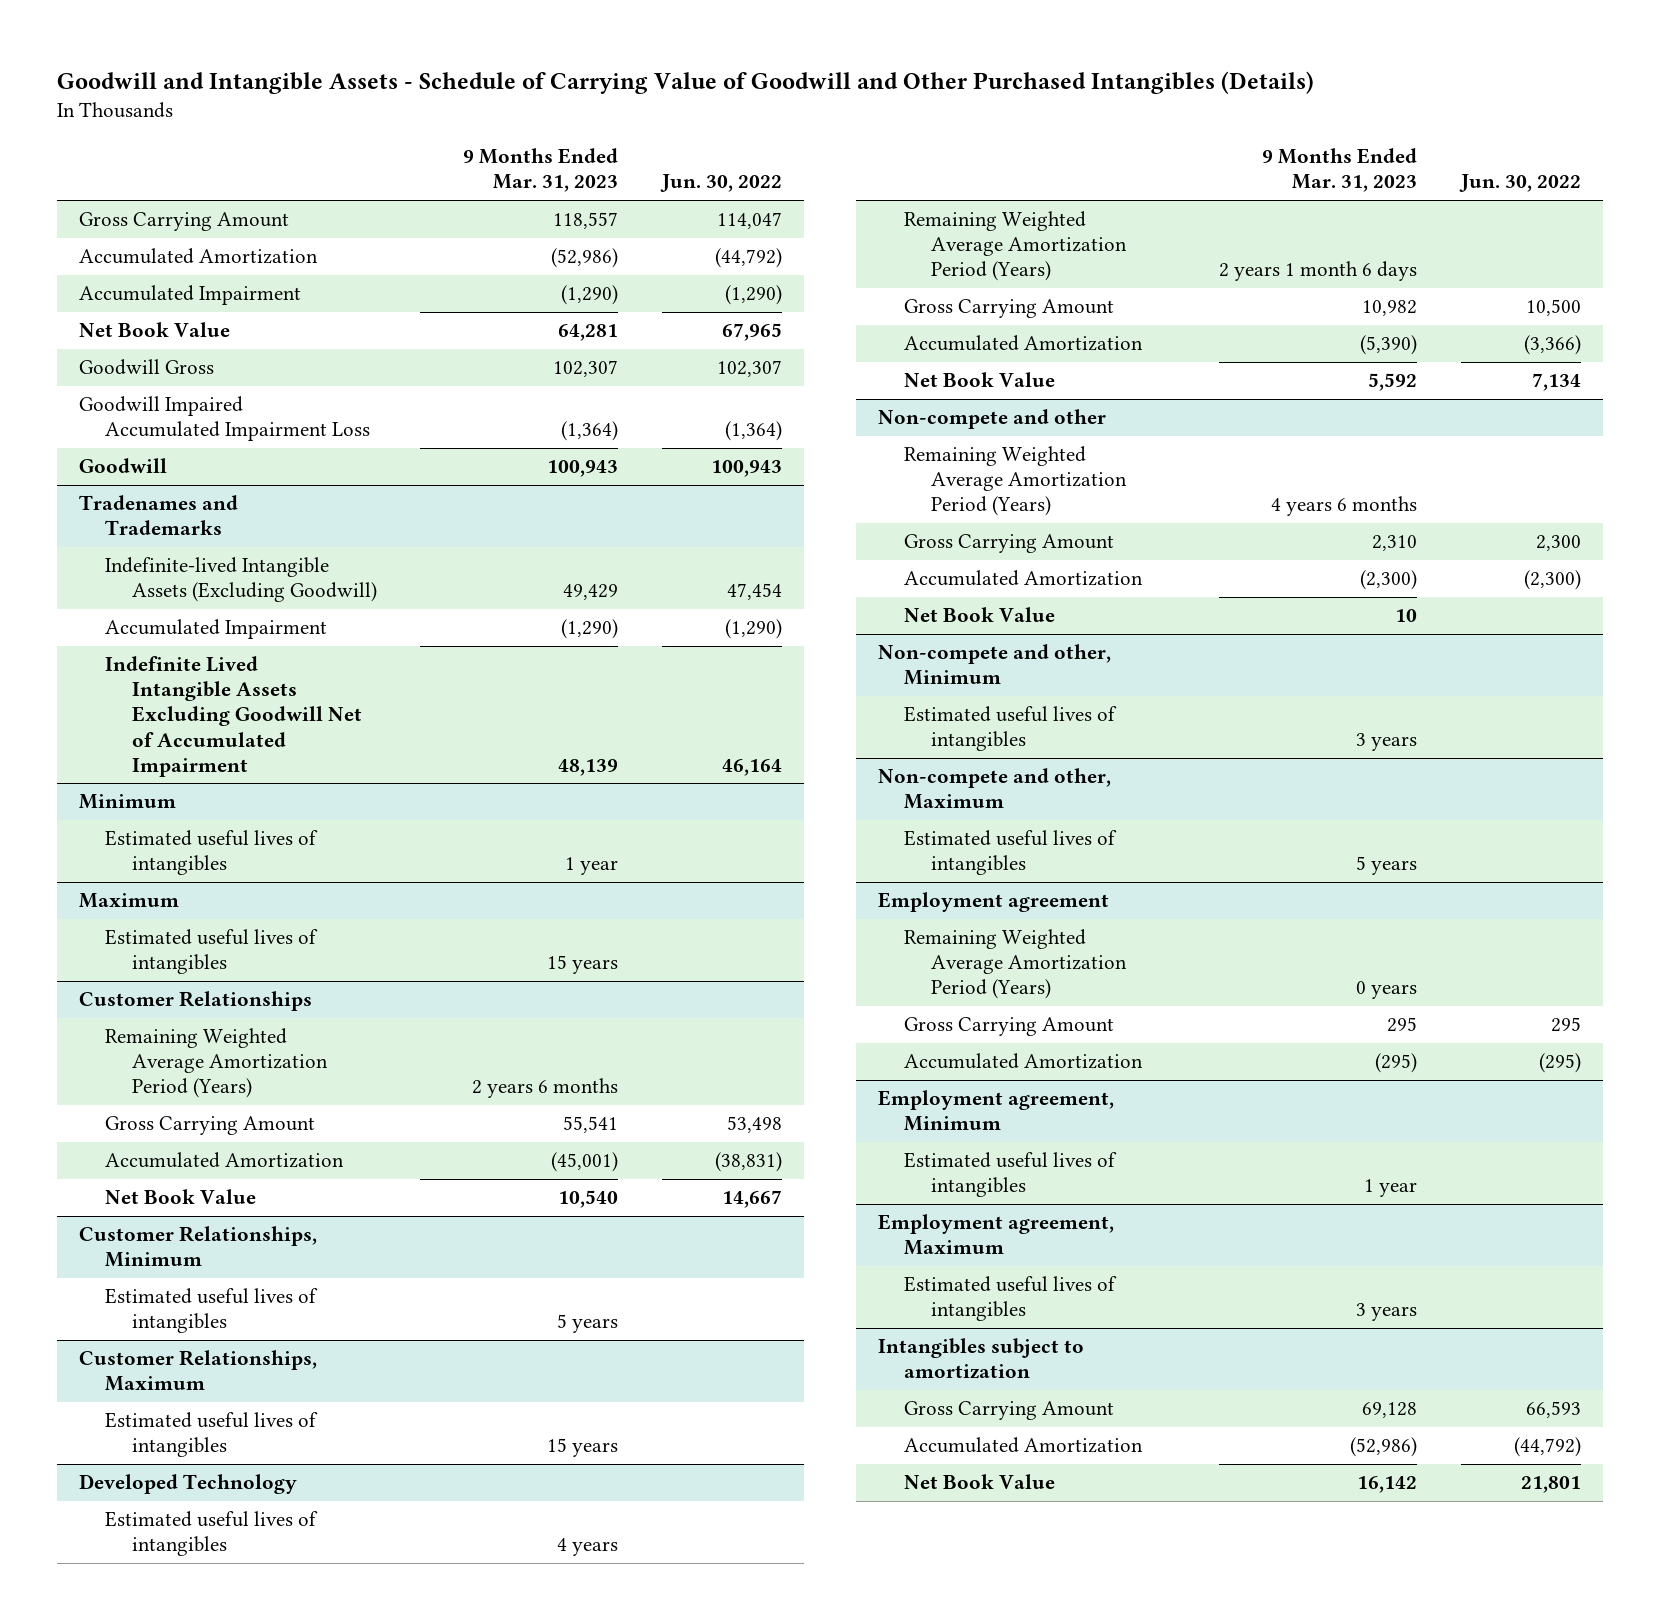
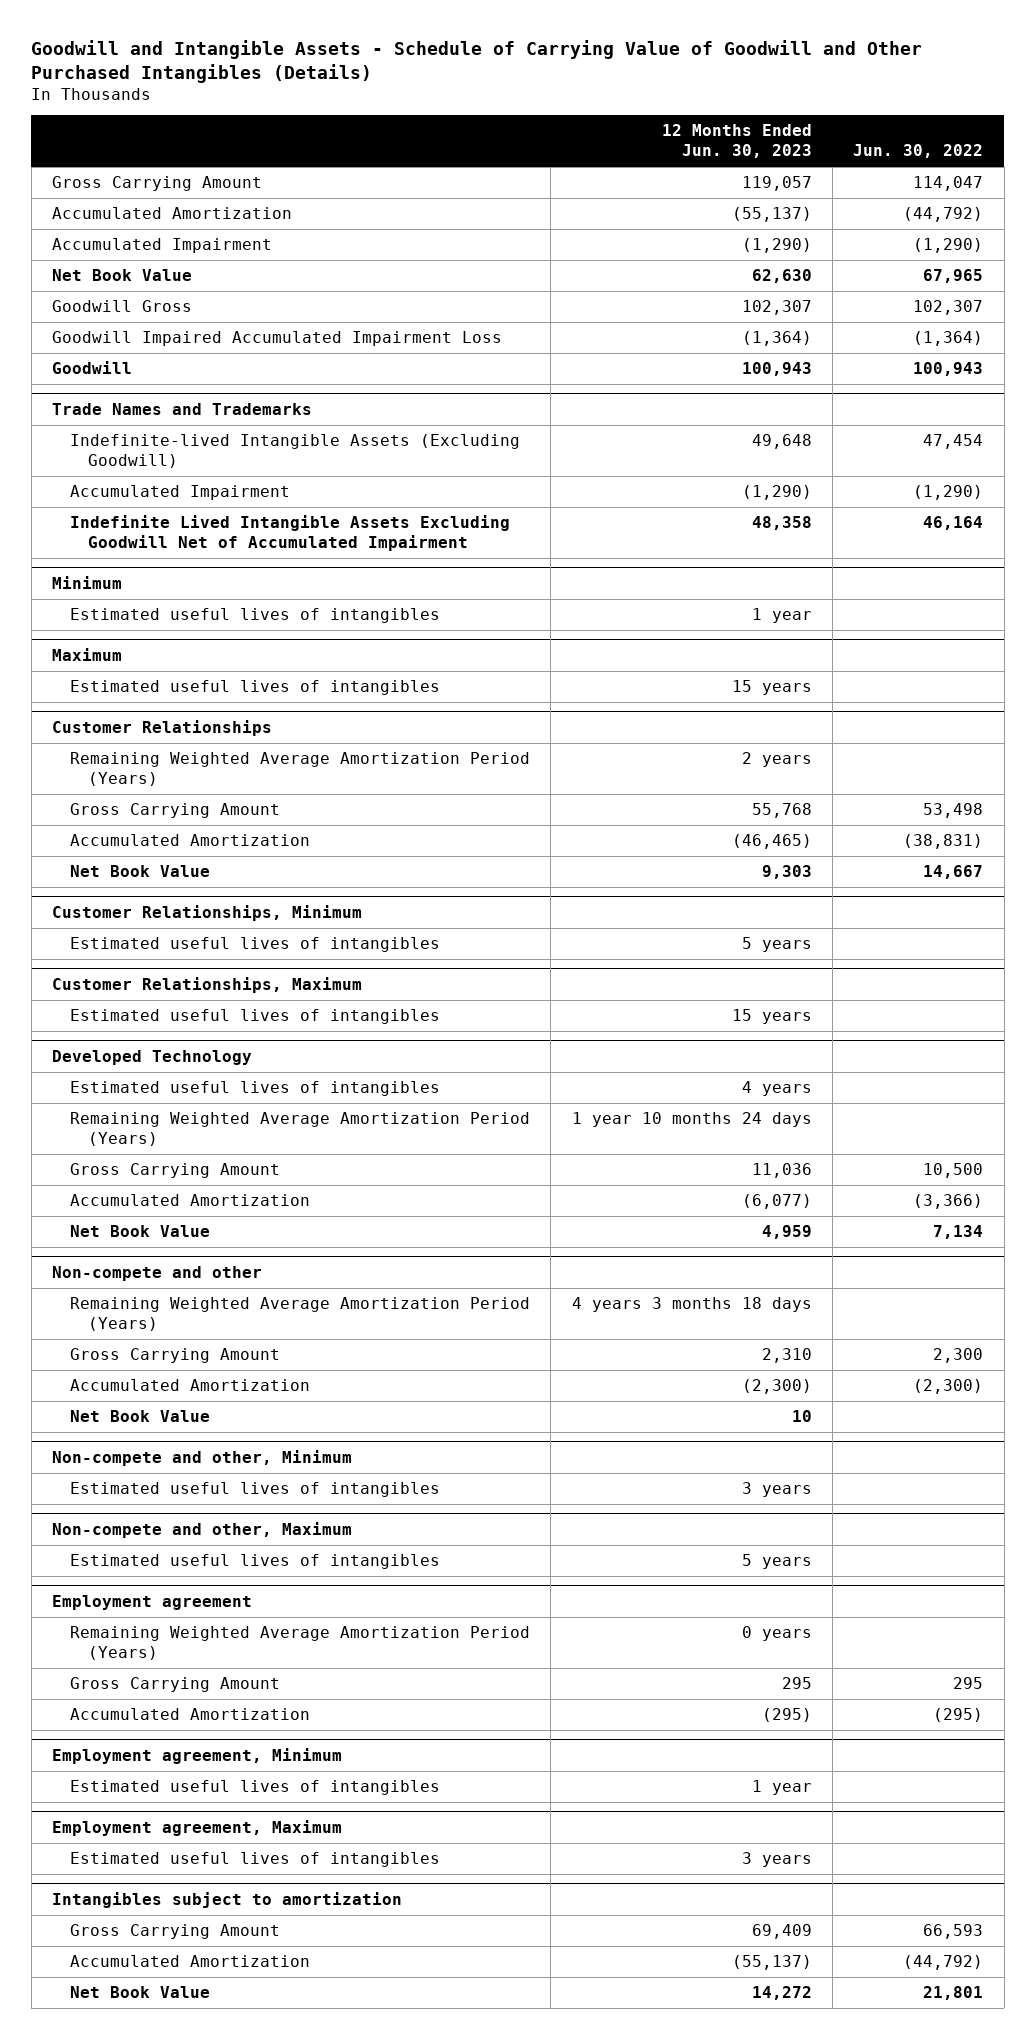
[463,148,619,193] 9 Months Ended Mar. 31, 2023 -> none
none -> [661,124,812,159] 12 Months Ended Jun. 30, 2023
[78,495,238,536] Tradenames and Trademarks -> [52,403,313,416] Trade Names and Trademarks

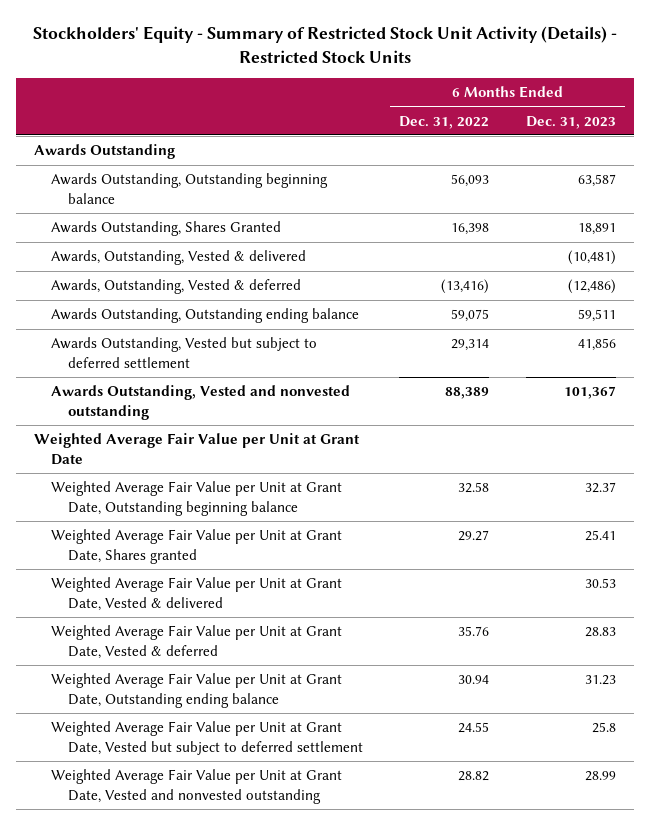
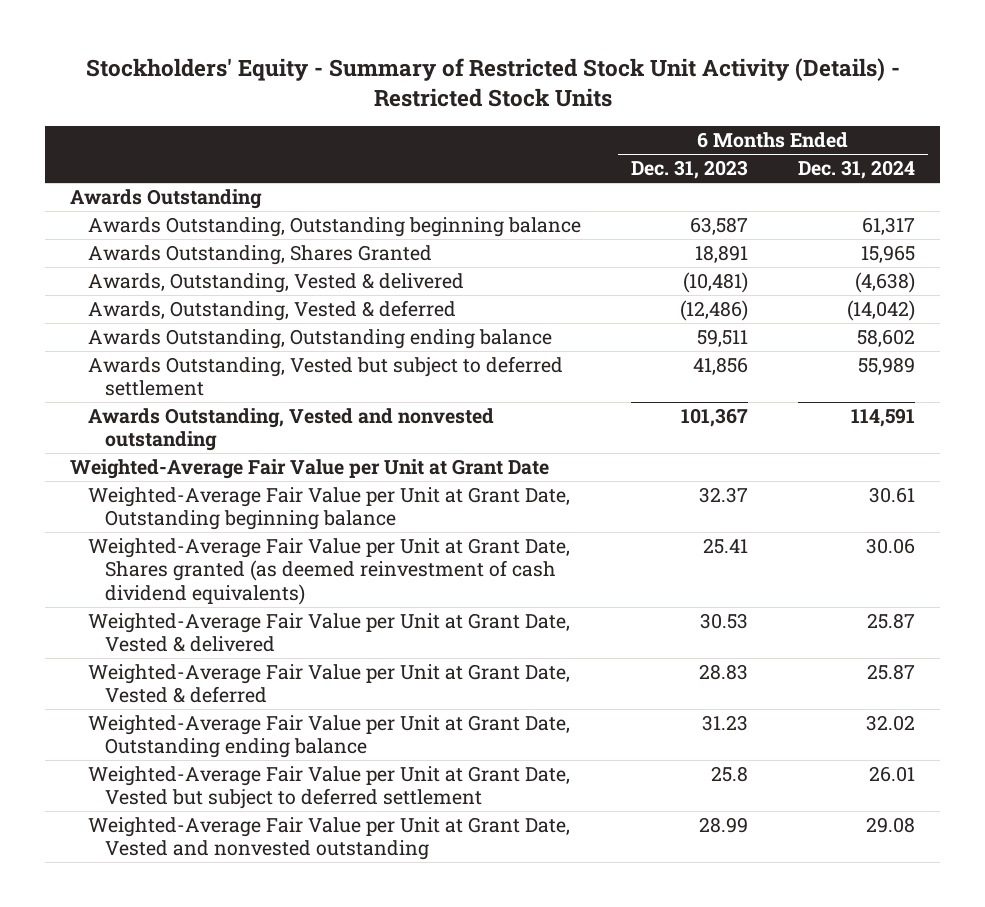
[399,115,490,129] Dec. 31, 2022 -> none
none -> [798,160,916,180] Dec. 31, 2024
[33,433,360,465] Weighted Average Fair Value per Unit at Grant Date -> [70,459,550,480] Weighted-Average Fair Value per Unit at Grant Date
[50,481,342,516] Weighted Average Fair Value per Unit at Grant Date, Outstanding beginning balance -> [87,487,570,531] Weighted-Average Fair Value per Unit at Grant Date, Outstanding beginning balance
[50,529,342,564] Weighted Average Fair Value per Unit at Grant Date, Shares granted -> [87,538,570,605] Weighted-Average Fair Value per Unit at Grant Date, Shares granted (as deemed reinvestment of cash dividend equivalents)
[50,577,342,611] Weighted Average Fair Value per Unit at Grant Date, Vested & delivered -> [87,613,570,653] Weighted-Average Fair Value per Unit at Grant Date, Vested & delivered
[50,625,342,659] Weighted Average Fair Value per Unit at Grant Date, Vested & deferred -> [87,664,570,704] Weighted-Average Fair Value per Unit at Grant Date, Vested & deferred
[50,673,342,708] Weighted Average Fair Value per Unit at Grant Date, Outstanding ending balance -> [87,715,570,759] Weighted-Average Fair Value per Unit at Grant Date, Outstanding ending balance
[50,721,364,755] Weighted Average Fair Value per Unit at Grant Date, Vested but subject to deferred settlement -> [87,766,570,810] Weighted-Average Fair Value per Unit at Grant Date, Vested but subject to deferred settlement
[50,769,342,804] Weighted Average Fair Value per Unit at Grant Date, Vested and nonvested outstanding -> [87,817,570,861] Weighted-Average Fair Value per Unit at Grant Date, Vested and nonvested outstanding

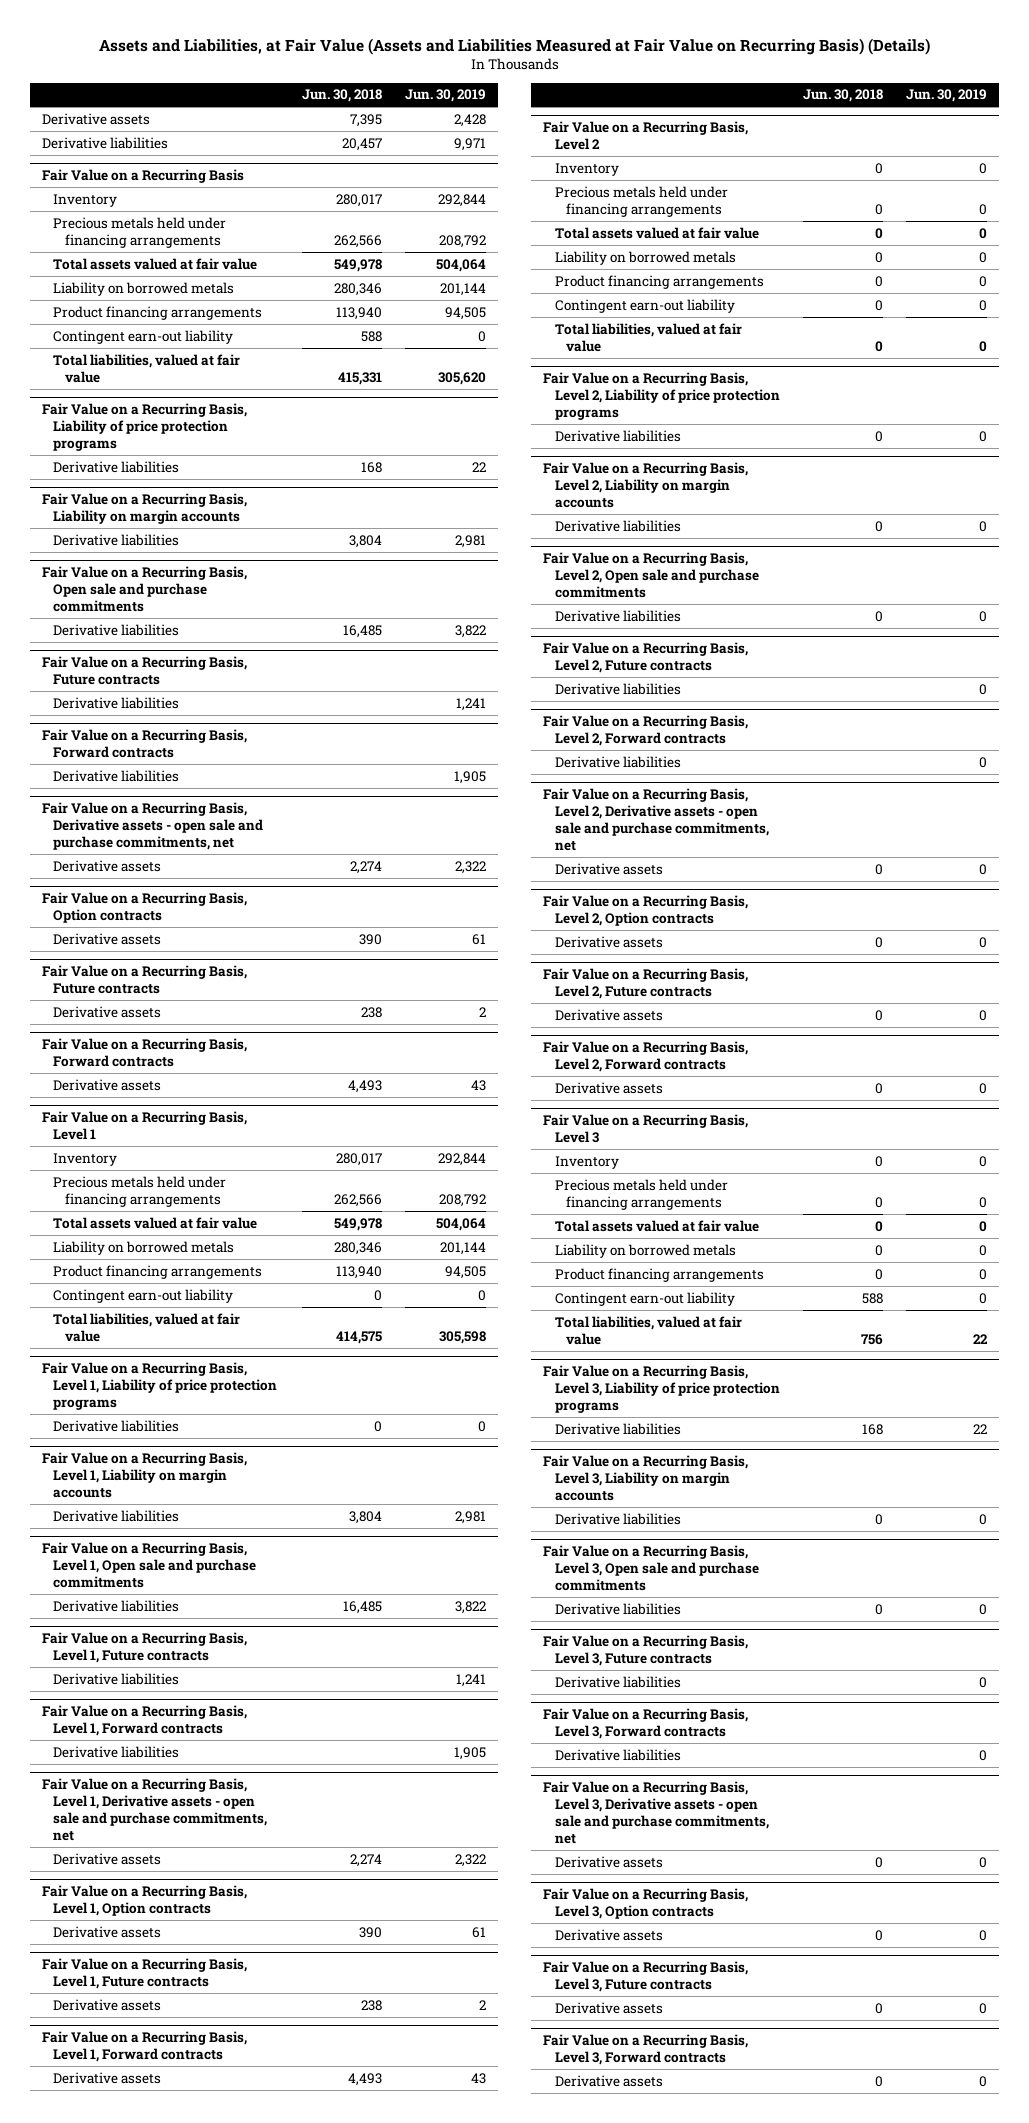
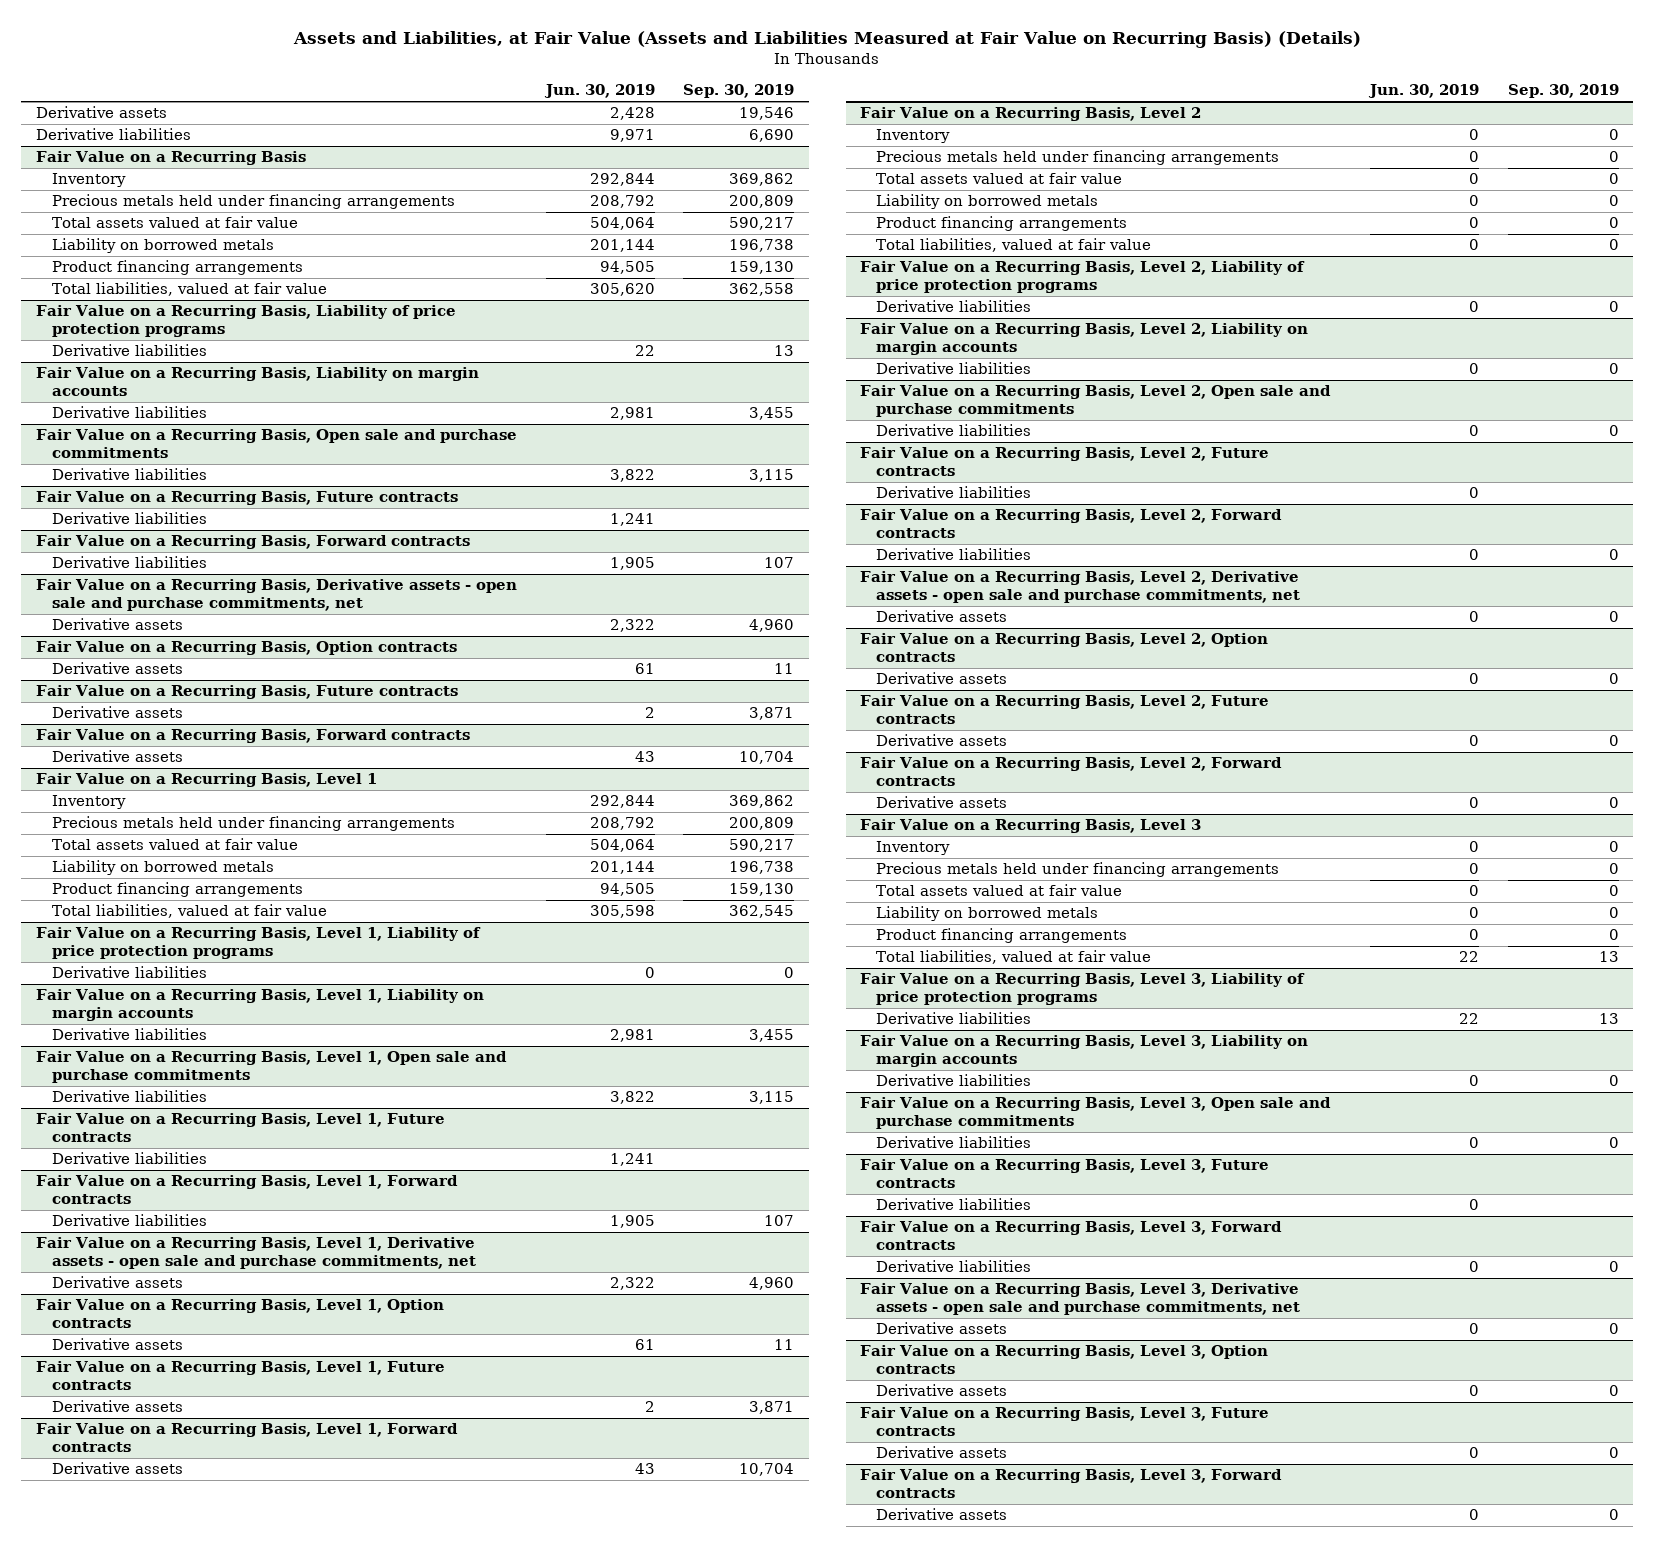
[301,89,382,103] Jun. 30, 2018 -> none
none -> [683,84,795,99] Sep. 30, 2019
[53,329,234,344] Contingent earn-out liability -> none
[53,1288,234,1303] Contingent earn-out liability -> none
[554,298,735,313] Contingent earn-out liability -> none
[554,1291,735,1306] Contingent earn-out liability -> none

